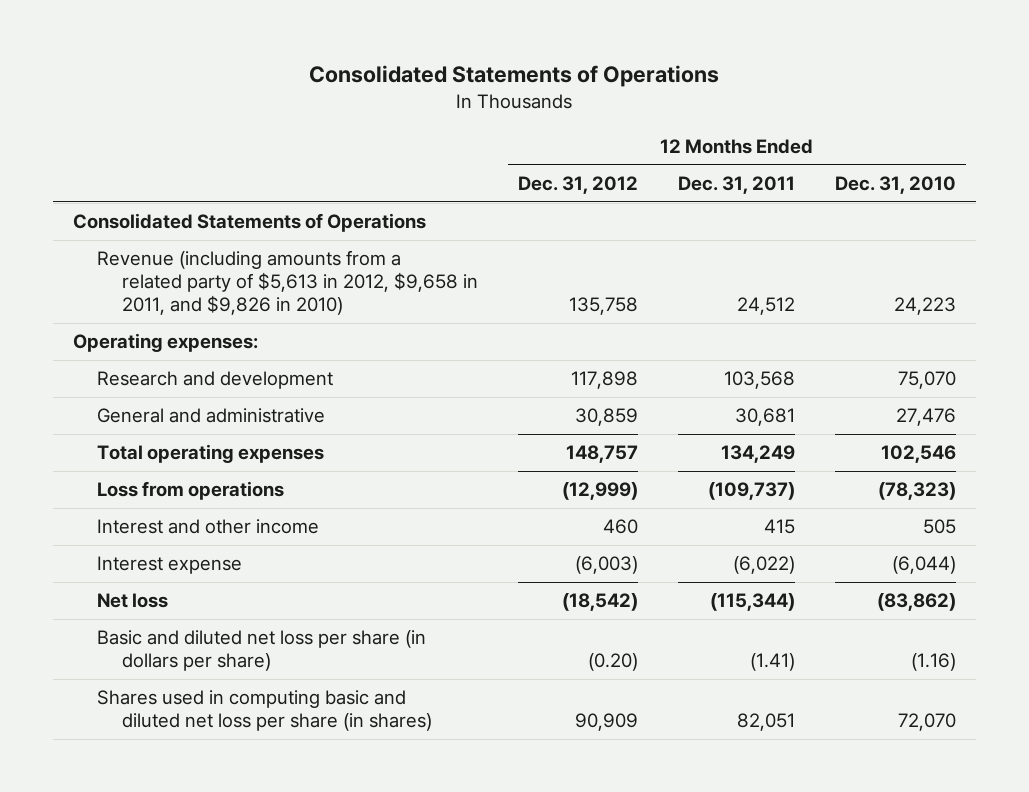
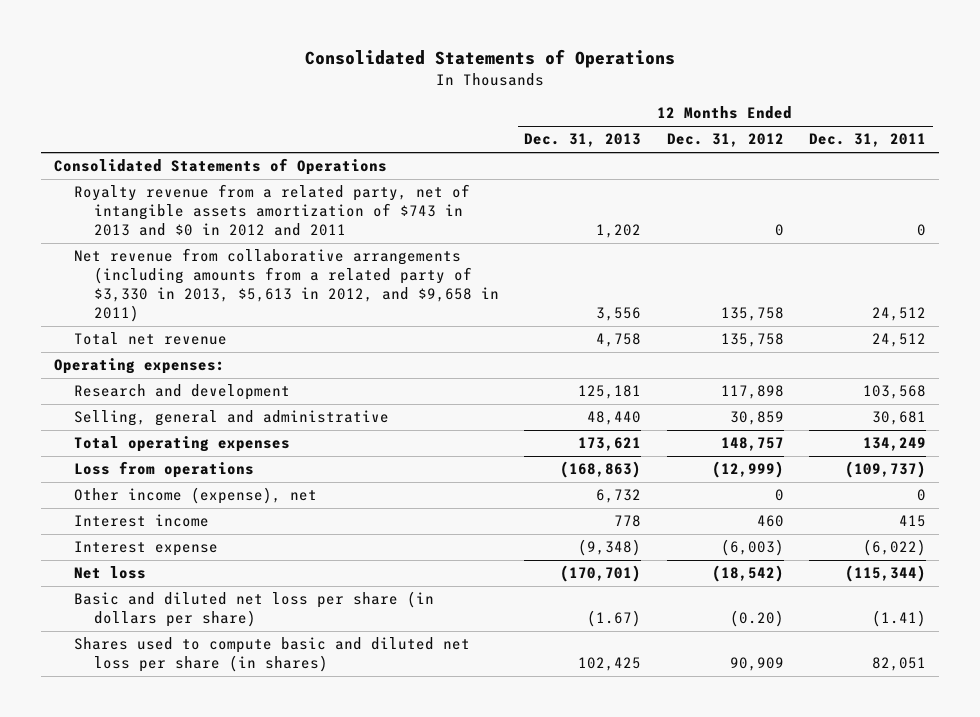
[834,176,956,195] Dec. 31, 2010 -> none
none -> [524,133,642,148] Dec. 31, 2013
none -> [73,184,470,237] Royalty revenue from a related party, net of intangible assets amortization of $743 in 2013 and $0 in 2012 and 2011
none -> [73,248,499,323] Net revenue from collaborative arrangements (including amounts from a related party of $3,330 in 2013, $5,613 in 2012, and $9,658 in 2011)
[97,250,479,315] Revenue (including amounts from a related party of $5,613 in 2012, $9,658 in 2011, and $9,826 in 2010) -> [73,332,227,346] Total net revenue
[97,408,326,424] General and administrative -> [73,410,389,427] Selling, general and administrative
none -> [73,487,317,505] Other income (expense), net
[97,519,320,535] Interest and other income -> [73,514,209,528] Interest income
[97,690,433,732] Shares used in computing basic and diluted net loss per share (in shares) -> [73,637,470,673] Shares used to compute basic and diluted net loss per share (in shares)

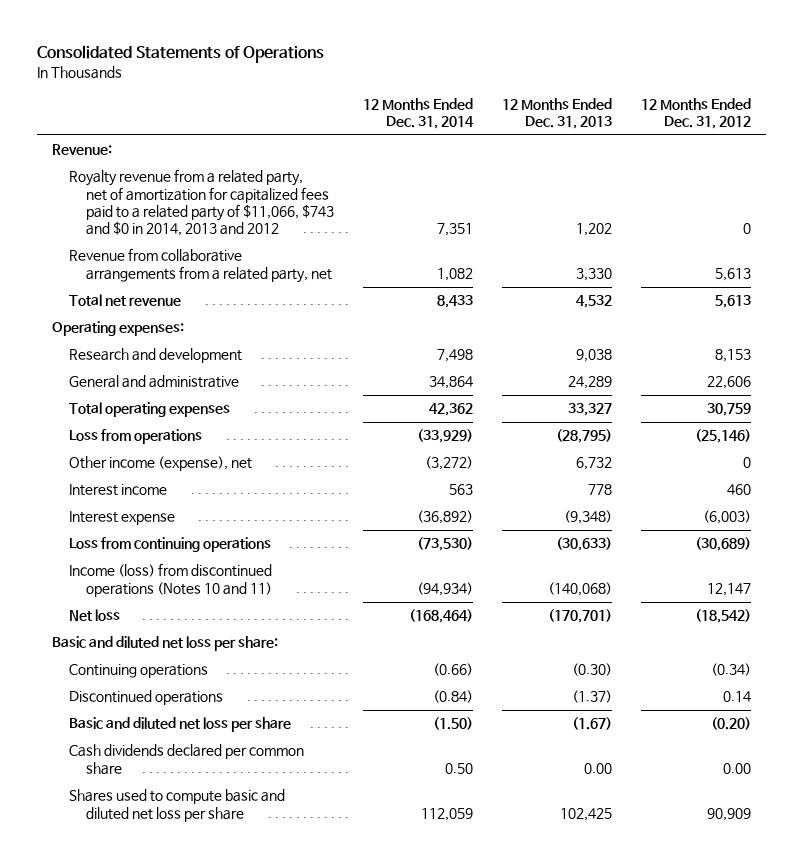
[809,133,927,148] Dec. 31, 2011 -> none
none -> [363,97,475,129] 12 Months Ended Dec. 31, 2014
[53,158,387,176] Consolidated Statements of Operations -> none
none -> [51,144,112,156] Revenue:
[73,184,470,237] Royalty revenue from a related party, net of intangible assets amortization of $743 in 2013 and $0 in 2012 and 2011 -> [69,169,335,237] Royalty revenue from a related party, net of amortization for capitalized fees paid to a related party of $11,066, $743 and $0 in 2014, 2013 and 2012
[73,248,499,323] Net revenue from collaborative arrangements (including amounts from a related party of $3,330 in 2013, $5,613 in 2012, and $9,658 in 2011) -> [69,248,333,283] Revenue from collaborative arrangements from a related party, net
[596,307,642,322] 3,556 -> [576,267,613,281] 3,330
[720,307,784,322] 135,758 -> [715,267,752,281] 5,613
[596,333,642,348] 4,758 -> [576,295,613,309] 4,532
[720,333,784,348] 135,758 -> [715,295,752,309] 5,613
[578,385,642,400] 125,181 -> [576,349,613,363] 9,038
[720,385,784,400] 117,898 -> [715,349,752,363] 8,153
[73,410,389,427] Selling, general and administrative -> [69,375,240,389] General and administrative
[587,411,642,426] 48,440 -> [568,376,613,390] 24,289
[729,411,784,426] 30,859 -> [707,376,752,390] 22,606
[578,437,642,452] 173,621 -> [568,403,613,417] 33,327
[720,437,784,452] 148,757 -> [707,403,752,417] 30,759
[560,461,642,479] (168,863) -> [556,429,613,444] (28,795)
[711,461,784,479] (12,999) -> [695,429,752,444] (25,146)
none -> [69,537,272,553] Loss from continuing operations
none -> [69,563,273,597] Income (loss) from discontinued operations (Notes 10 and 11)
none -> [51,636,278,652] Basic and diluted net loss per share:
none -> [69,664,209,679] Continuing operations
none -> [69,690,224,706] Discontinued operations
[73,591,434,628] Basic and diluted net loss per share (in dollars per share) -> [69,717,292,733] Basic and diluted net loss per share
none -> [69,744,305,775] Cash dividends declared per common share
[73,637,470,673] Shares used to compute basic and diluted net loss per share (in shares) -> [69,789,286,822] Shares used to compute basic and diluted net loss per share

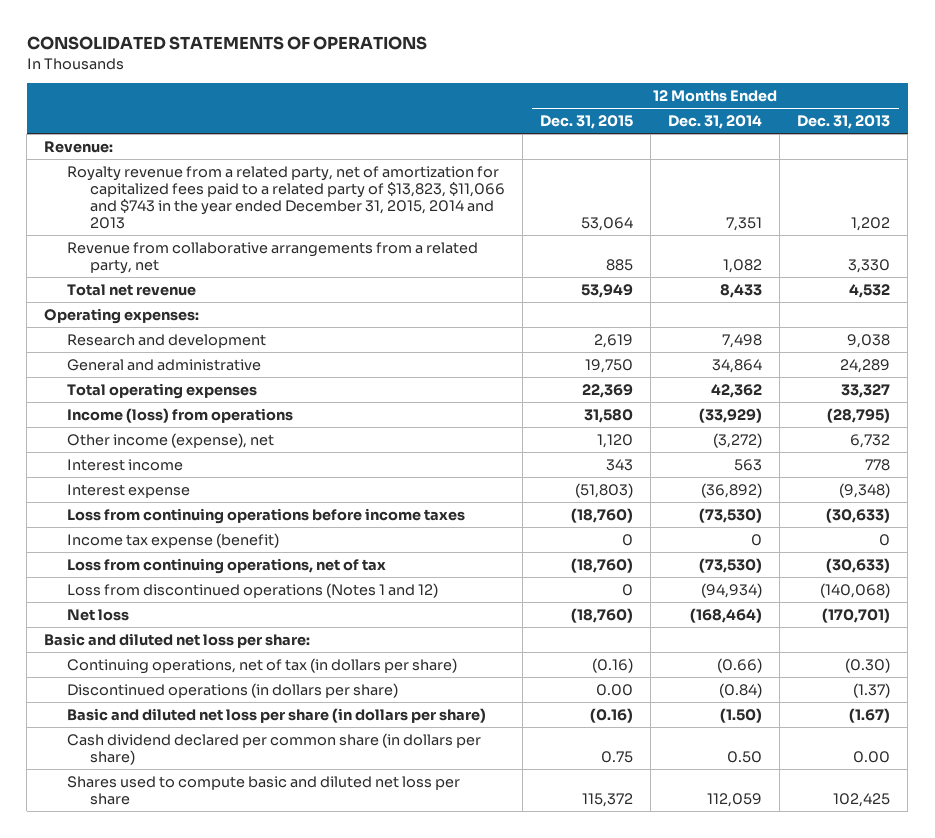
[37,45,325,64] Consolidated Statements of Operations -> [26,36,427,51] CONSOLIDATED STATEMENTS OF OPERATIONS
[641,97,752,129] 12 Months Ended Dec. 31, 2012 -> none
none -> [540,114,634,129] Dec. 31, 2015
[69,169,335,237] Royalty revenue from a related party, net of amortization for capitalized fees paid to a related party of $11,066, $743 and $0 in 2014, 2013 and 2012 -> [67,165,506,229] Royalty revenue from a related party, net of amortization for capitalized fees paid to a related party of $13,823, $11,066 and $743 in the year ended December 31, 2015, 2014 and 2013
[69,429,203,445] Loss from operations -> [67,407,294,423] Income (loss) from operations
none -> [67,507,466,524] Loss from continuing operations before income taxes
none -> [67,532,280,548] Income tax expense (benefit)
[69,537,272,553] Loss from continuing operations -> [67,557,387,574] Loss from continuing operations, net of tax
[69,563,273,597] Income (loss) from discontinued operations (Notes 10 and 11) -> [67,582,439,598] Loss from discontinued operations (Notes 1 and 12)
[69,664,209,679] Continuing operations -> [67,657,458,674] Continuing operations, net of tax (in dollars per share)
[69,690,224,706] Discontinued operations -> [67,682,399,698] Discontinued operations (in dollars per share)
[69,717,292,733] Basic and diluted net loss per share -> [67,707,487,723] Basic and diluted net loss per share (in dollars per share)
[69,744,305,775] Cash dividends declared per common share -> [67,732,482,765] Cash dividend declared per common share (in dollars per share)

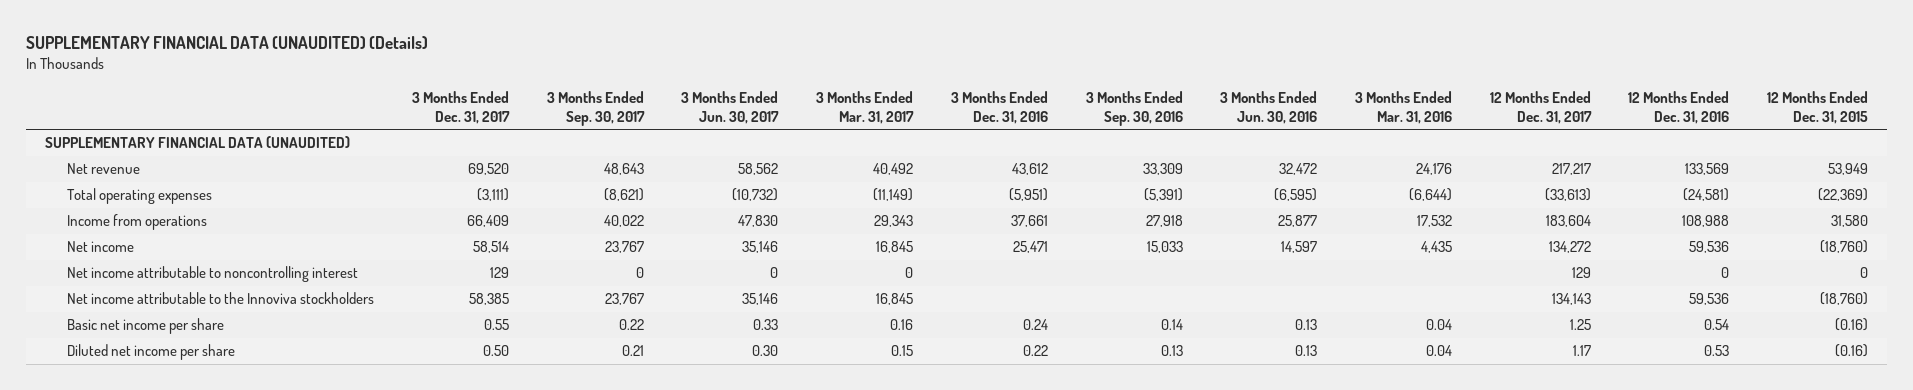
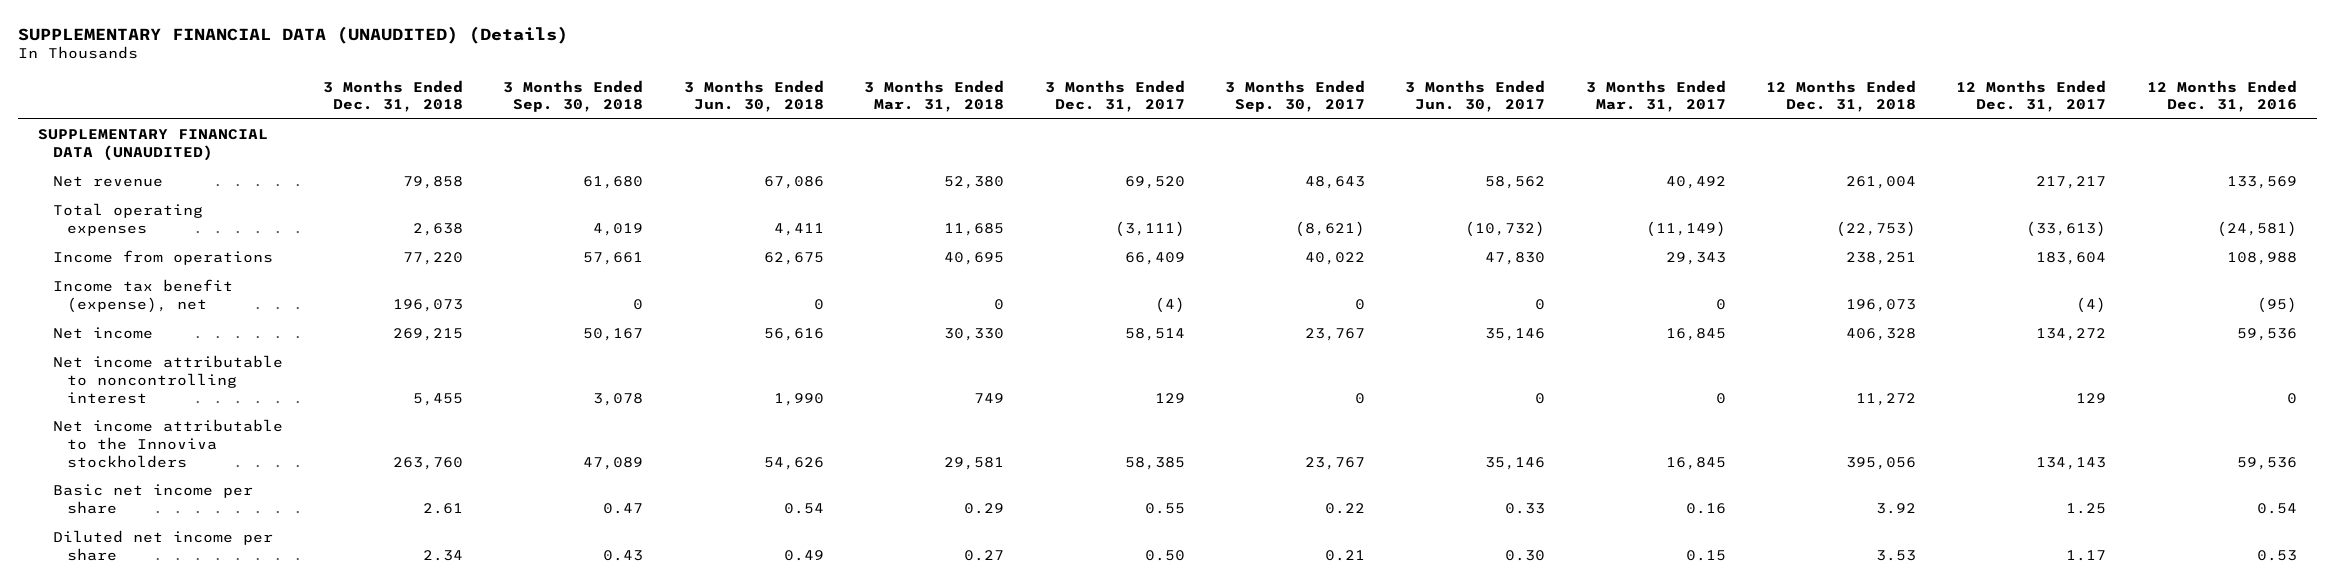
[950,90,1048,124] 3 Months Ended Dec. 31, 2016 -> none
[1085,90,1183,126] 3 Months Ended Sep. 30, 2016 -> none
[1220,90,1318,124] 3 Months Ended Jun. 30, 2016 -> none
[1354,90,1452,124] 3 Months Ended Mar. 31, 2016 -> none
[1767,90,1869,124] 12 Months Ended Dec. 31, 2015 -> none
none -> [323,79,464,113] 3 Months Ended Dec. 31, 2018
none -> [503,79,644,113] 3 Months Ended Sep. 30, 2018
none -> [683,79,824,113] 3 Months Ended Jun. 30, 2018
none -> [864,79,1005,113] 3 Months Ended Mar. 31, 2018
none -> [1766,79,1917,113] 12 Months Ended Dec. 31, 2018
none -> [52,279,233,314] Income tax benefit (expense), net

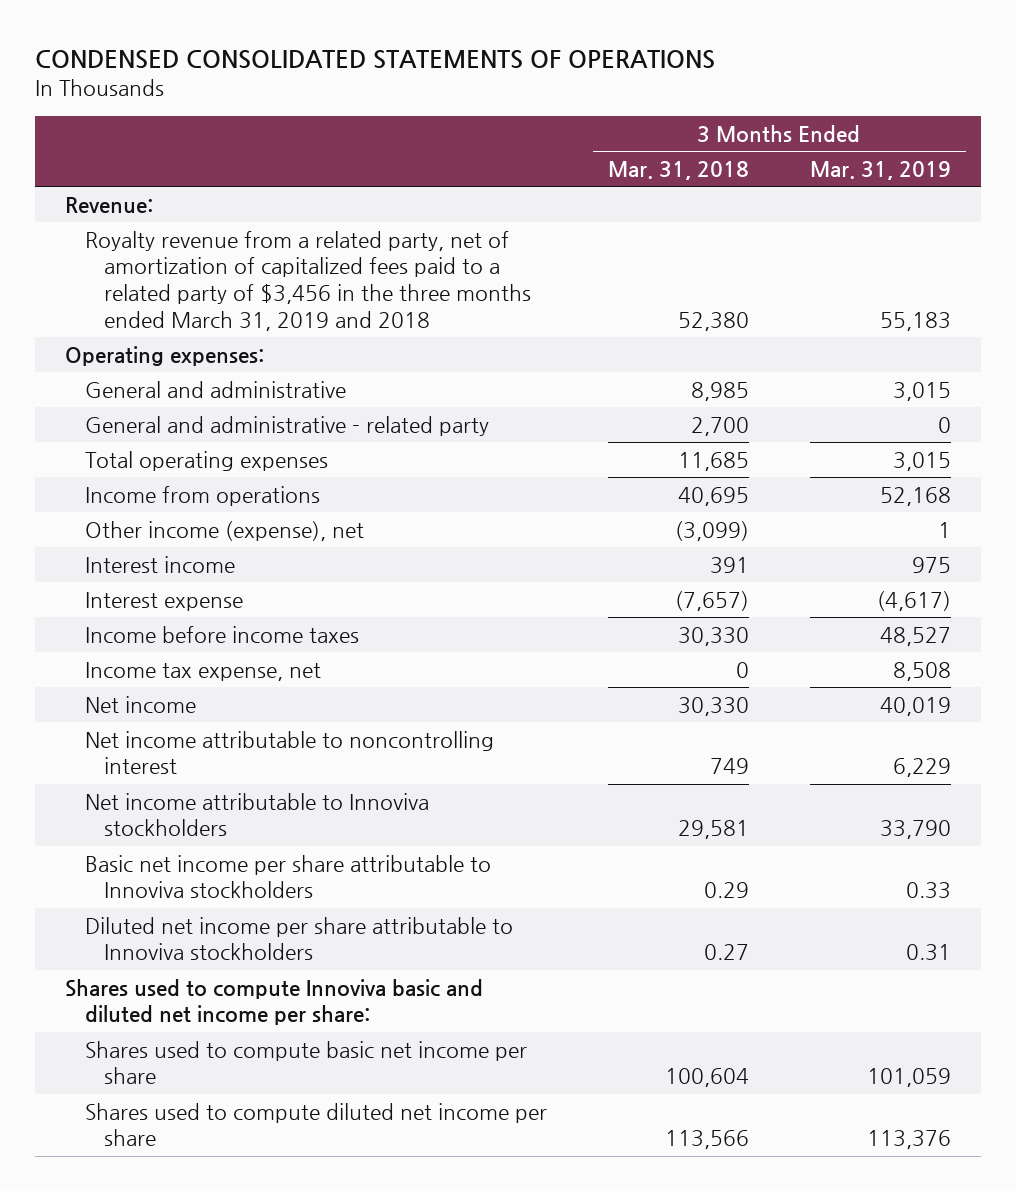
[17,25,568,44] SUPPLEMENTARY FINANCIAL DATA (UNAUDITED) (Details) -> [34,50,715,70] CONDENSED CONSOLIDATED STATEMENTS OF OPERATIONS
[323,79,464,113] 3 Months Ended Dec. 31, 2018 -> none
[503,79,644,113] 3 Months Ended Sep. 30, 2018 -> none
[683,79,824,113] 3 Months Ended Jun. 30, 2018 -> none
[1044,79,1185,113] 3 Months Ended Dec. 31, 2017 -> none
[1224,79,1365,113] 3 Months Ended Sep. 30, 2017 -> none
[1405,79,1546,113] 3 Months Ended Jun. 30, 2017 -> none
[1585,79,1726,113] 3 Months Ended Mar. 31, 2017 -> none
[1766,79,1917,113] 12 Months Ended Dec. 31, 2018 -> none
[1956,79,2107,113] 12 Months Ended Dec. 31, 2017 -> none
[2146,79,2297,113] 12 Months Ended Dec. 31, 2016 -> none
none -> [809,160,951,180] Mar. 31, 2019
[38,129,269,162] SUPPLEMENTARY FINANCIAL DATA (UNAUDITED) -> none
none -> [65,196,154,213] Revenue:
[52,176,163,188] Net revenue -> [84,230,532,331] Royalty revenue from a related party, net of amortization of capitalized fees paid to a related party of $3,456 in the three months ended March 31, 2019 and 2018
none -> [65,345,265,366] Operating expenses:
none -> [84,380,346,398] General and administrative
none -> [84,415,489,436] General and administrative - related party
none -> [84,520,364,541] Other income (expense), net
none -> [84,555,235,573] Interest income
none -> [84,591,243,611] Interest expense
none -> [84,625,359,643] Income before income taxes
[52,279,233,314] Income tax benefit (expense), net -> [84,661,321,681] Income tax expense, net
[52,419,283,469] Net income attributable to the Innoviva stockholders -> [84,792,429,837] Net income attributable to Innoviva stockholders
[52,484,253,515] Basic net income per share -> [84,854,491,899] Basic net income per share attributable to Innoviva stockholders
[52,530,273,562] Diluted net income per share -> [84,916,513,961] Diluted net income per share attributable to Innoviva stockholders
none -> [65,978,484,1026] Shares used to compute Innoviva basic and diluted net income per share:
none -> [84,1040,527,1085] Shares used to compute basic net income per share
none -> [84,1102,547,1147] Shares used to compute diluted net income per share

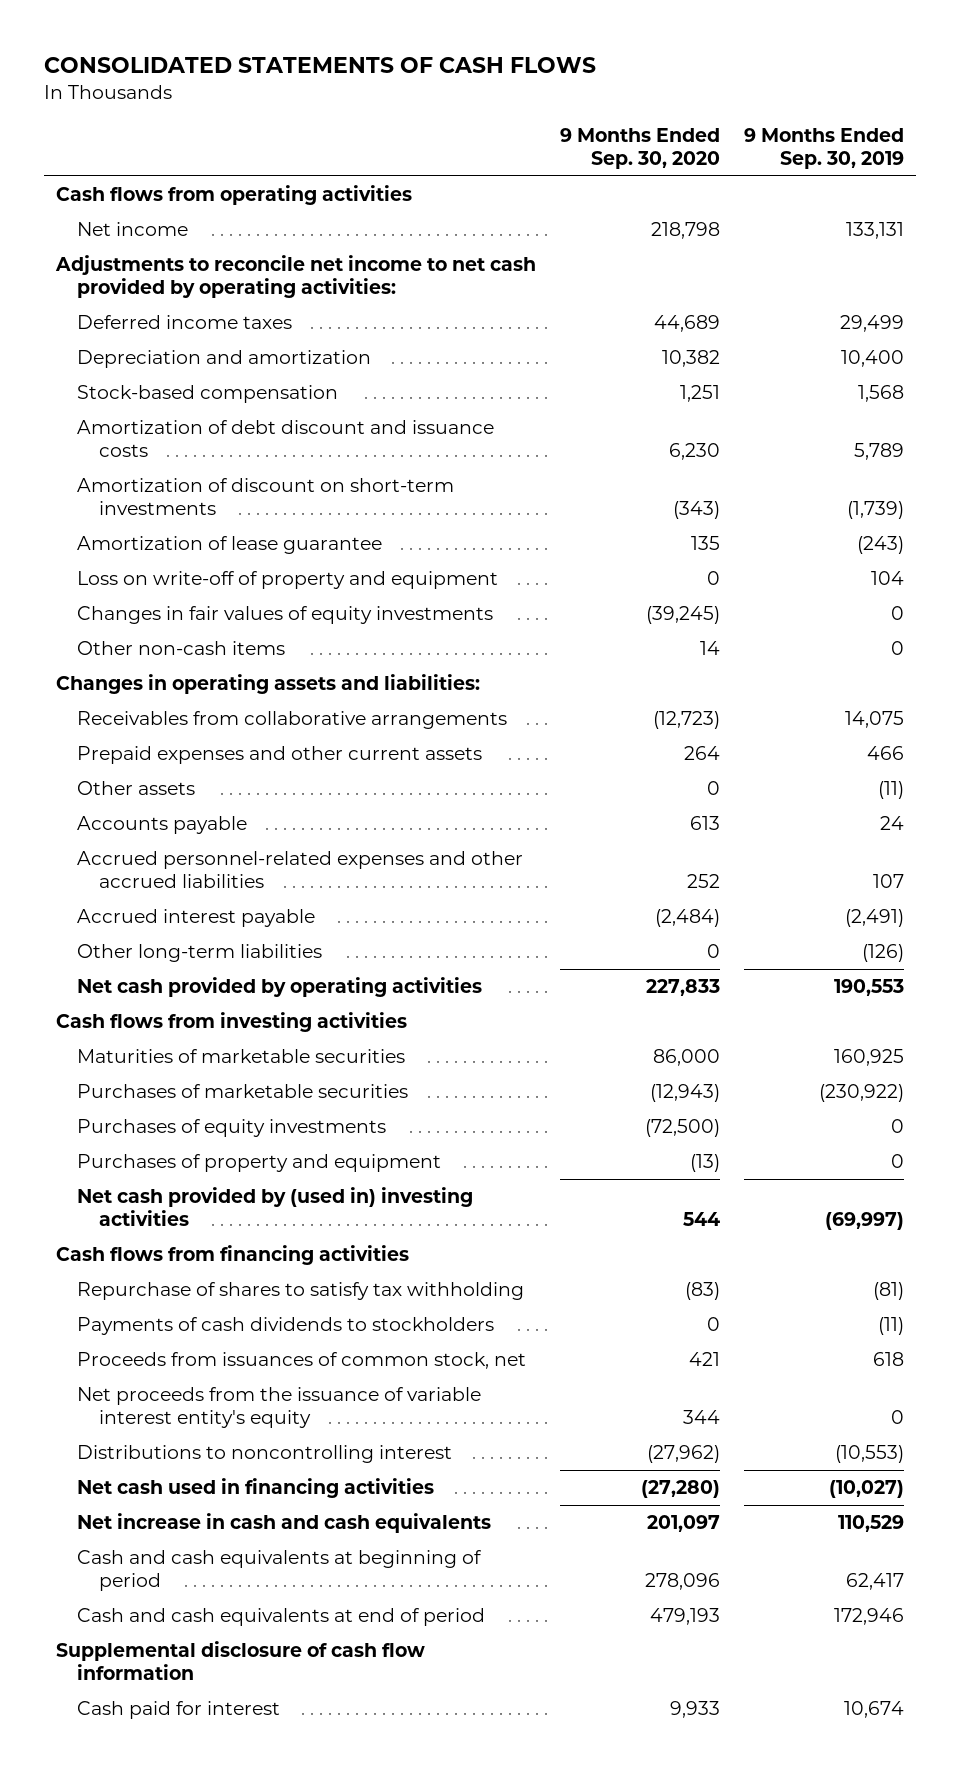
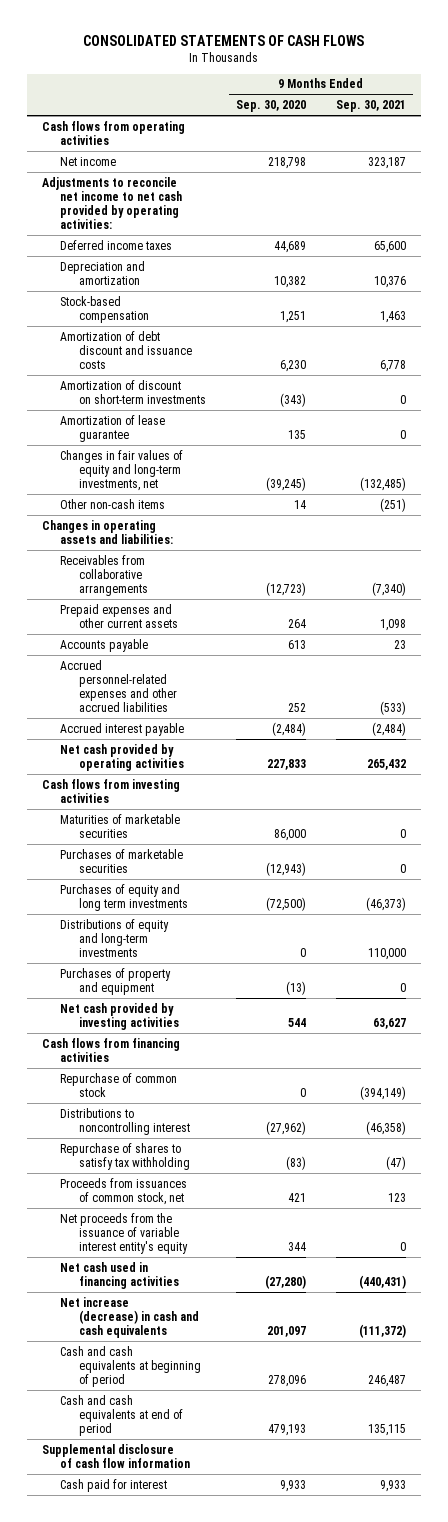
[744,127,905,170] 9 Months Ended Sep. 30, 2019 -> none
none -> [335,100,406,113] Sep. 30, 2021
[77,571,499,590] Loss on write-off of property and equipment -> none
[77,606,494,625] Changes in fair values of equity investments -> [60,449,184,491] Changes in fair values of equity and long-term investments, net
[77,781,196,796] Other assets -> none
[77,944,323,963] Other long-term liabilities -> none
[77,1119,387,1138] Purchases of equity investments -> [60,883,189,911] Purchases of equity and long term investments
none -> [60,918,170,957] Distributions of equity and long-term investments
[77,1187,474,1227] Net cash provided by (used in) investing activities -> [60,1002,180,1030] Net cash provided by investing activities
none -> [60,1072,178,1097] Repurchase of common stock
[77,1445,453,1464] Distributions to noncontrolling interest -> [60,1107,191,1135] Distributions to noncontrolling interest
[77,1317,495,1336] Payments of cash dividends to stockholders -> none
[77,1513,492,1534] Net increase in cash and cash equivalents -> [60,1296,200,1338] Net increase (decrease) in cash and cash equivalents

